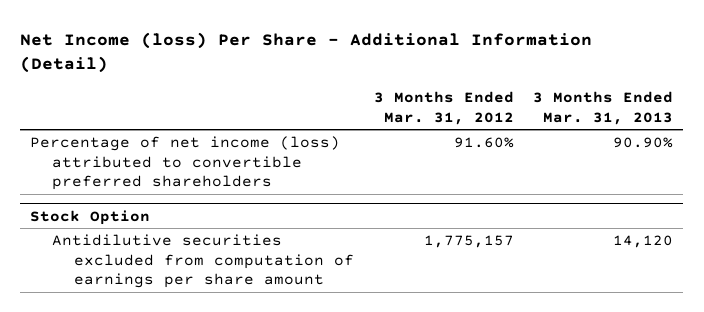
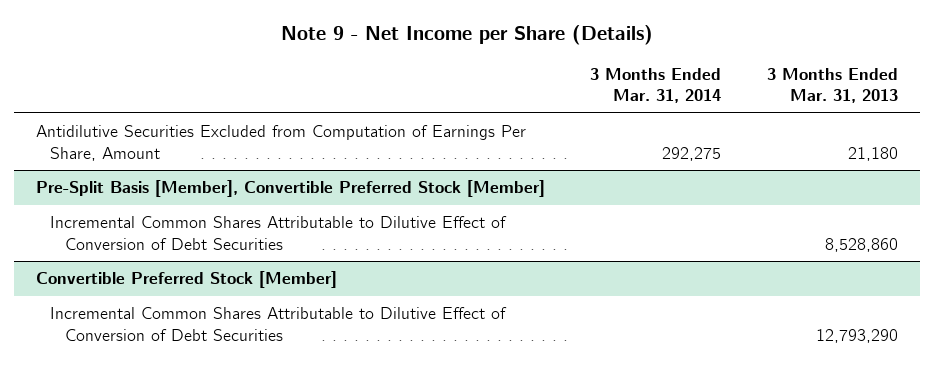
[20,31,593,74] Net Income (loss) Per Share - Additional Information (Detail) -> [280,24,653,45] Note 9 - Net Income per Share (Details)
[373,90,514,125] 3 Months Ended Mar. 31, 2012 -> none
none -> [590,67,722,104] 3 Months Ended Mar. 31, 2014
[30,135,341,191] Percentage of net income (loss) attributed to convertible preferred shareholders -> none
[30,209,151,225] Stock Option -> none
[51,233,354,289] Antidilutive securities excluded from computation of earnings per share amount -> [36,125,527,161] Antidilutive Securities Excluded from Computation of Earnings Per Share, Amount
[613,234,674,248] 14,120 -> [847,146,898,161] 21,180
none -> [36,180,546,198] Pre-Split Basis [Member], Convertible Preferred Stock [Member]
none -> [50,216,508,250] Incremental Common Shares Attributable to Dilutive Effect of Conversion of Debt Securities
none -> [36,271,338,289] Convertible Preferred Stock [Member]
none -> [50,307,508,341] Incremental Common Shares Attributable to Dilutive Effect of Conversion of Debt Securities

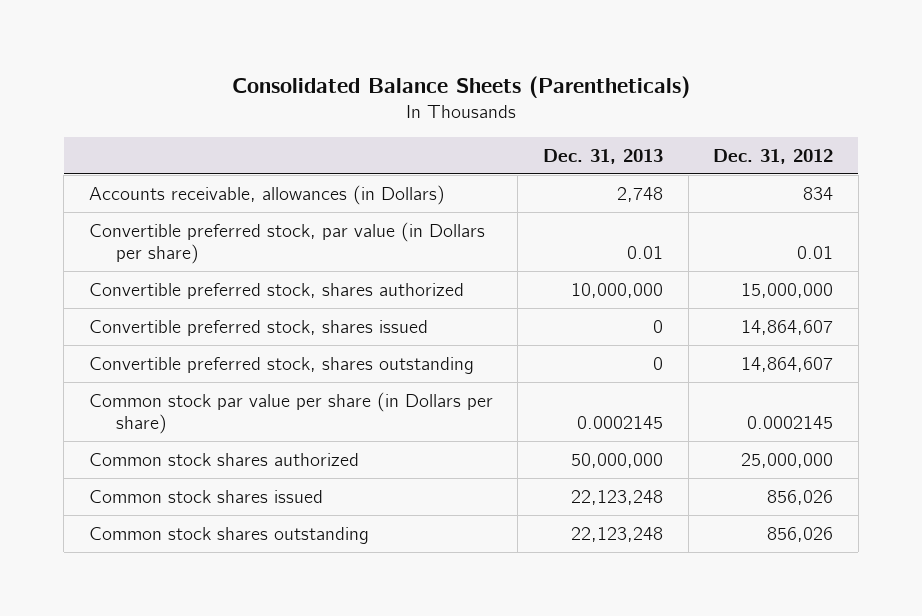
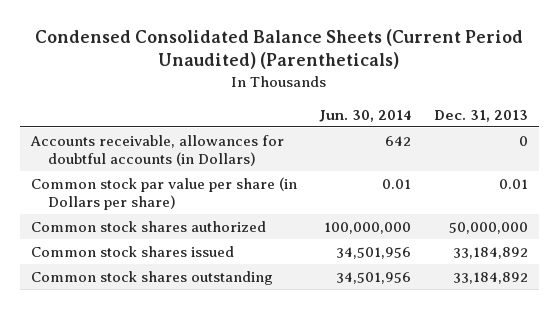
[232,75,691,98] Consolidated Balance Sheets (Parentheticals) -> [35,29,524,70] Condensed Consolidated Balance Sheets (Current Period Unaudited) (Parentheticals)
[713,148,834,164] Dec. 31, 2012 -> none
none -> [319,109,412,122] Jun. 30, 2014
[88,221,485,265] Convertible preferred stock, par value (in Dollars per share) -> none
[88,282,464,299] Convertible preferred stock, shares authorized -> none
[88,319,428,336] Convertible preferred stock, shares issued -> none
[88,356,474,374] Convertible preferred stock, shares outstanding -> none
[88,184,445,205] Accounts receivable, allowances (in Dollars) -> [29,134,284,167] Accounts receivable, allowances for doubtful accounts (in Dollars)
[617,186,664,202] 2,748 -> [518,135,528,146] 0
[577,416,664,430] 0.0002145 -> [498,178,528,189] 0.01
[571,489,664,505] 22,123,248 -> [452,246,528,259] 33,184,892
[571,526,664,542] 22,123,248 -> [452,271,528,284] 33,184,892

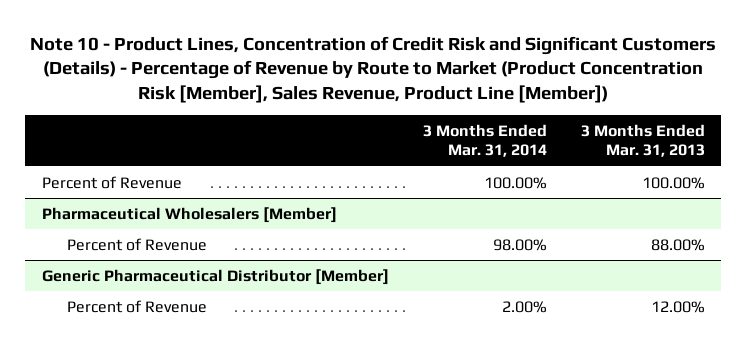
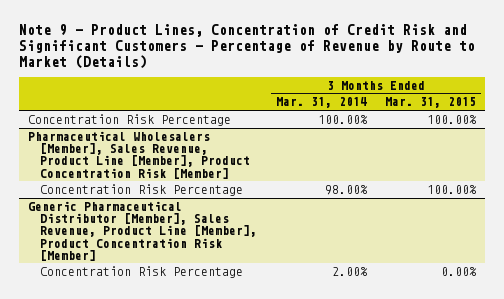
[30,35,717,104] Note 10 - Product Lines, Concentration of Credit Risk and Significant Customers (Details) - Percentage of Revenue by Route to Market (Product Concentration Risk [Member], Sales Revenue, Product Line [Member]) -> [19,24,476,69] Note 9 - Product Lines, Concentration of Credit Risk and Significant Customers - Percentage of Revenue by Route to Market (Details)
[580,123,705,158] 3 Months Ended Mar. 31, 2013 -> none
none -> [384,97,476,109] Mar. 31, 2015
[41,206,337,223] Pharmaceutical Wholesalers [Member] -> none
[41,268,389,285] Generic Pharmaceutical Distributor [Member] -> none
[41,175,182,189] Percent of Revenue -> [28,114,232,127] Concentration Risk Percentage
none -> [28,131,251,179] Pharmaceutical Wholesalers [Member], Sales Revenue, Product Line [Member], Product Concentration Risk [Member]
[66,237,207,251] Percent of Revenue -> [40,184,244,197] Concentration Risk Percentage
none -> [28,201,258,261] Generic Pharmaceutical Distributor [Member], Sales Revenue, Product Line [Member], Product Concentration Risk [Member]
[66,299,207,313] Percent of Revenue -> [40,266,244,279] Concentration Risk Percentage

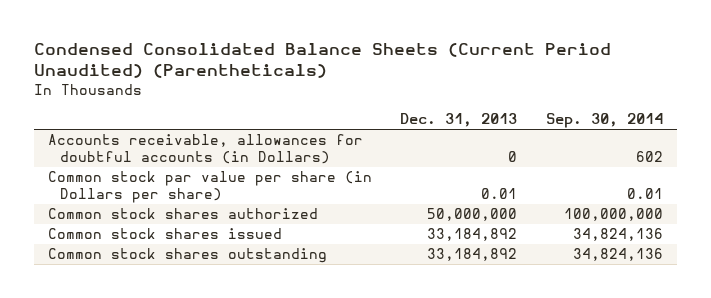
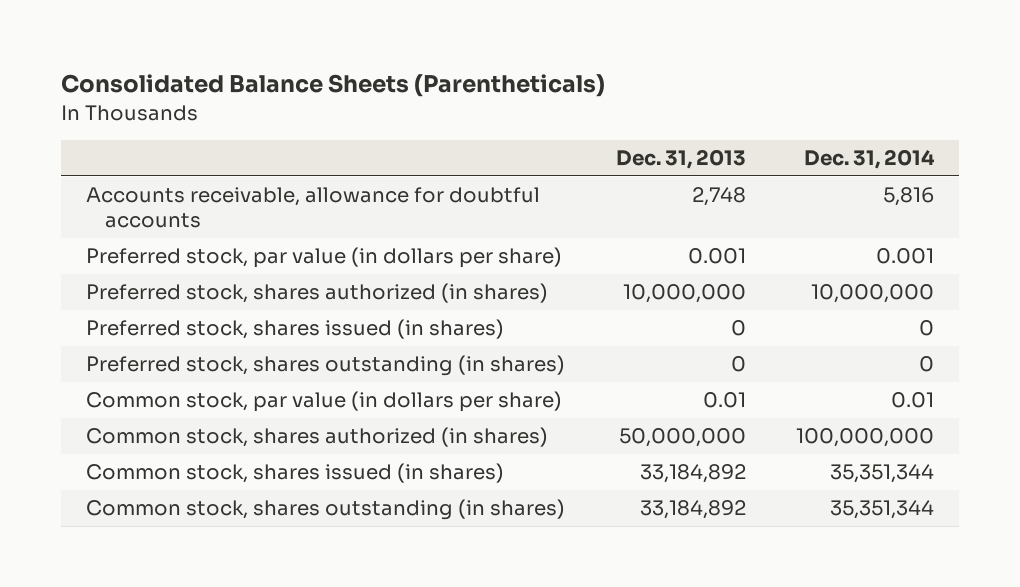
[33,42,611,79] Condensed Consolidated Balance Sheets (Current Period Unaudited) (Parentheticals) -> [61,74,606,98] Consolidated Balance Sheets (Parentheticals)
[546,113,664,129] Sep. 30, 2014 -> none
none -> [803,149,935,170] Dec. 31, 2014
[47,134,363,165] Accounts receivable, allowances for doubtful accounts (in Dollars) -> [86,187,541,229] Accounts receivable, allowance for doubtful accounts
[508,151,518,163] 0 -> [691,187,746,207] 2,748
none -> [86,247,563,269] Preferred stock, par value (in dollars per share)
none -> [86,283,549,304] Preferred stock, shares authorized (in shares)
none -> [86,319,505,340] Preferred stock, shares issued (in shares)
none -> [86,355,566,377] Preferred stock, shares outstanding (in shares)
[47,171,372,204] Common stock par value per share (in Dollars per share) -> [86,391,563,413] Common stock, par value (in dollars per share)
[47,208,318,220] Common stock shares authorized -> [86,427,549,448] Common stock, shares authorized (in shares)
[47,228,282,240] Common stock shares issued -> [86,463,505,484] Common stock, shares issued (in shares)
[47,248,327,264] Common stock shares outstanding -> [86,499,566,521] Common stock, shares outstanding (in shares)

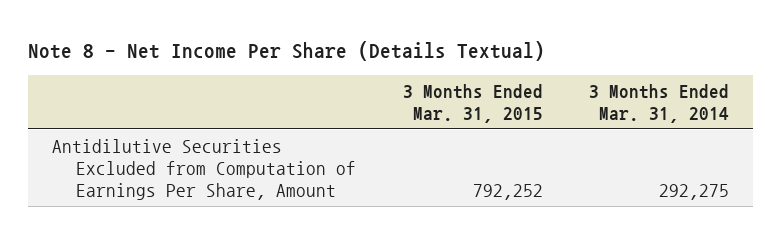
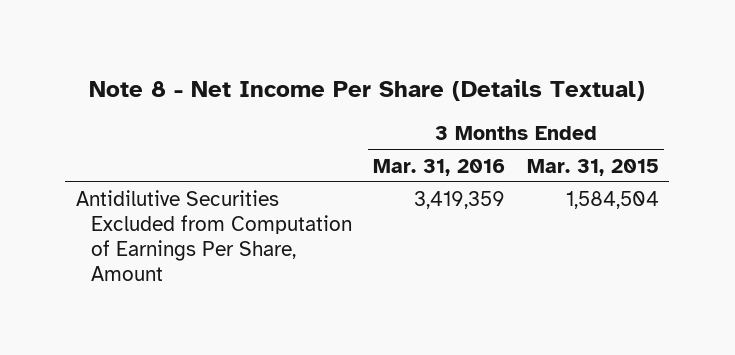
[589,83,730,123] 3 Months Ended Mar. 31, 2014 -> none
none -> [373,158,506,176] Mar. 31, 2016
[472,183,543,200] 792,252 -> [565,191,659,210] 1,584,504

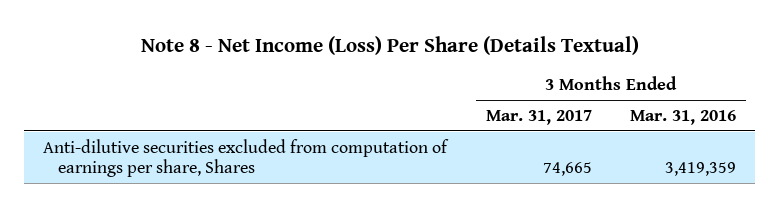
[89,78,646,101] Note 8 - Net Income Per Share (Details Textual) -> [140,35,639,55] Note 8 - Net Income (Loss) Per Share (Details Textual)
[526,158,659,176] Mar. 31, 2015 -> none
none -> [485,109,592,125] Mar. 31, 2017
[76,190,352,281] Antidilutive Securities Excluded from Computation of Earnings Per Share, Amount -> [43,138,450,178] Anti-dilutive securities excluded from computation of earnings per share, Shares

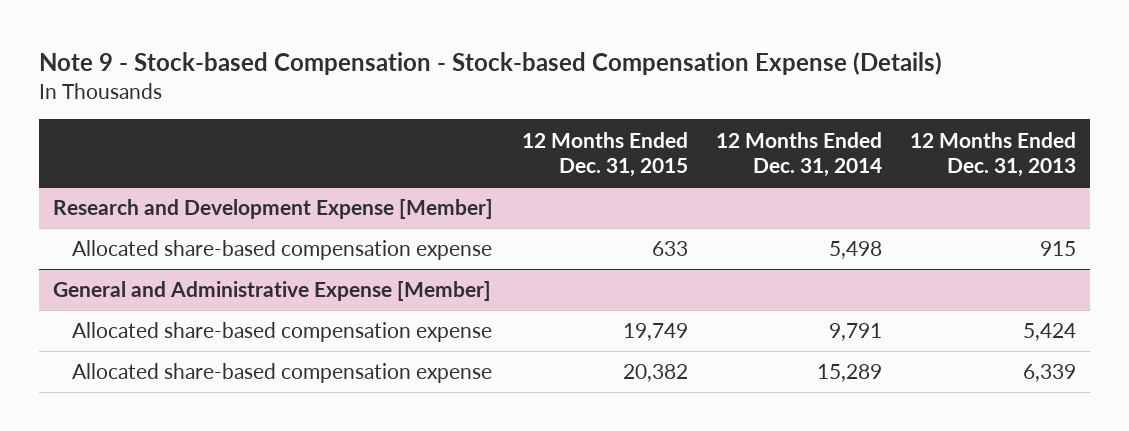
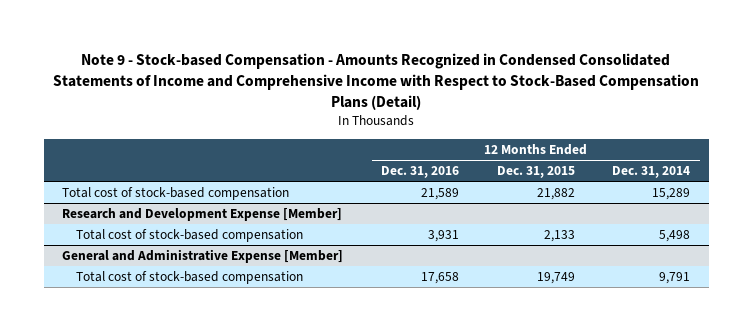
[39,52,943,76] Note 9 - Stock-based Compensation - Stock-based Compensation Expense (Details) -> [53,52,700,110] Note 9 - Stock-based Compensation - Amounts Recognized in Condensed Consolidated Statements of Income and Comprehensive Income with Respect to Stock-Based Compensation Plans (Detail)
[909,131,1076,177] 12 Months Ended Dec. 31, 2013 -> none
none -> [381,166,460,179] Dec. 31, 2016
none -> [62,187,290,201] Total cost of stock-based compensation
[72,240,493,261] Allocated share-based compensation expense -> [75,229,303,243] Total cost of stock-based compensation
[651,241,688,257] 633 -> [543,230,575,243] 2,133
[72,363,493,384] Allocated share-based compensation expense -> none
[72,322,493,343] Allocated share-based compensation expense -> [75,271,303,285] Total cost of stock-based compensation

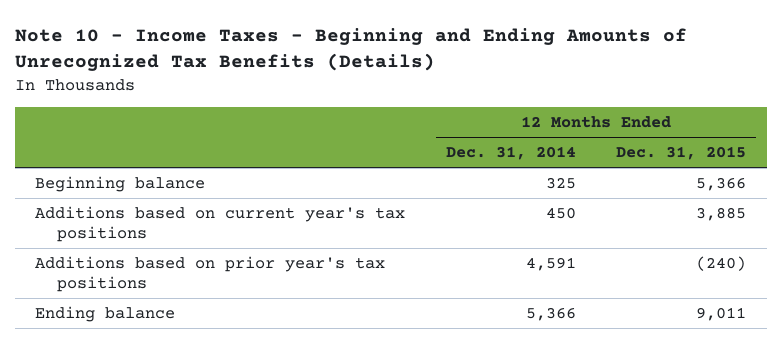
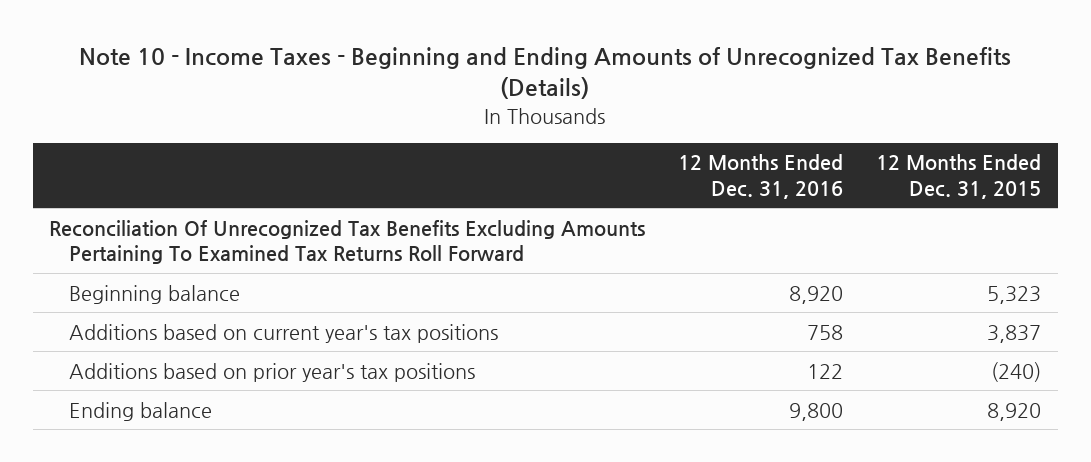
[445,145,576,160] Dec. 31, 2014 -> none
none -> [678,154,844,200] 12 Months Ended Dec. 31, 2016
none -> [49,219,646,265] Reconciliation Of Unrecognized Tax Benefits Excluding Amounts Pertaining To Examined Tax Returns Roll Forward
[696,176,747,191] 5,366 -> [987,285,1042,304] 5,323
[696,206,747,221] 3,885 -> [987,324,1042,343] 3,837
[696,306,747,321] 9,011 -> [987,402,1042,421] 8,920

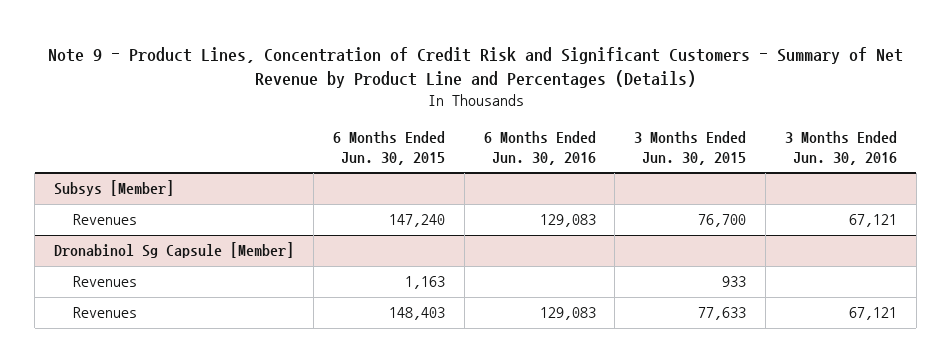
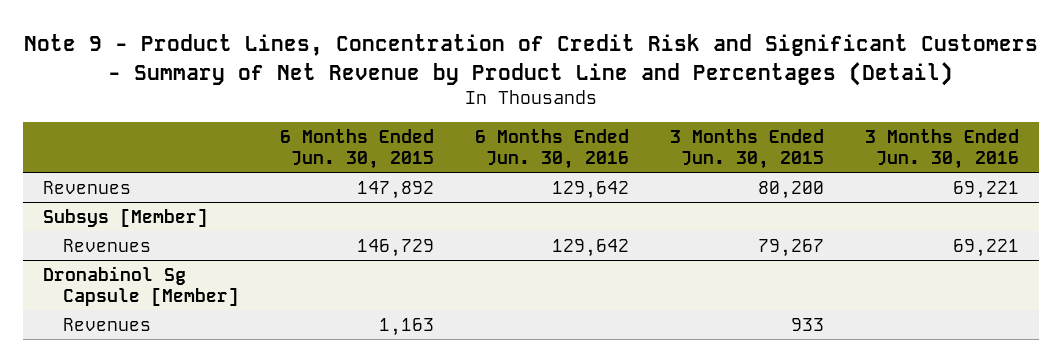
[47,46,903,89] Note 9 - Product Lines, Concentration of Credit Risk and Significant Customers - Summary of Net Revenue by Product Line and Percentages (Details) -> [24,34,1039,86] Note 9 - Product Lines, Concentration of Credit Risk and Significant Customers - Summary of Net Revenue by Product Line and Percentages (Detail)
none -> [43,180,132,194] Revenues
[388,214,445,228] 147,240 -> [357,238,435,257] 146,729
[539,214,596,228] 129,083 -> [552,238,630,257] 129,642
[698,214,747,228] 76,700 -> [757,238,824,257] 79,267
[848,214,897,228] 67,121 -> [952,238,1019,257] 69,221
[73,307,138,319] Revenues -> none

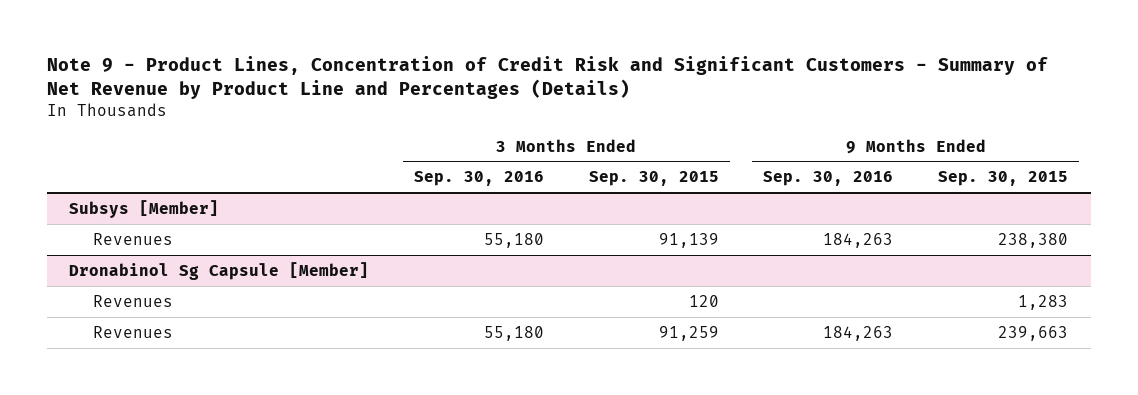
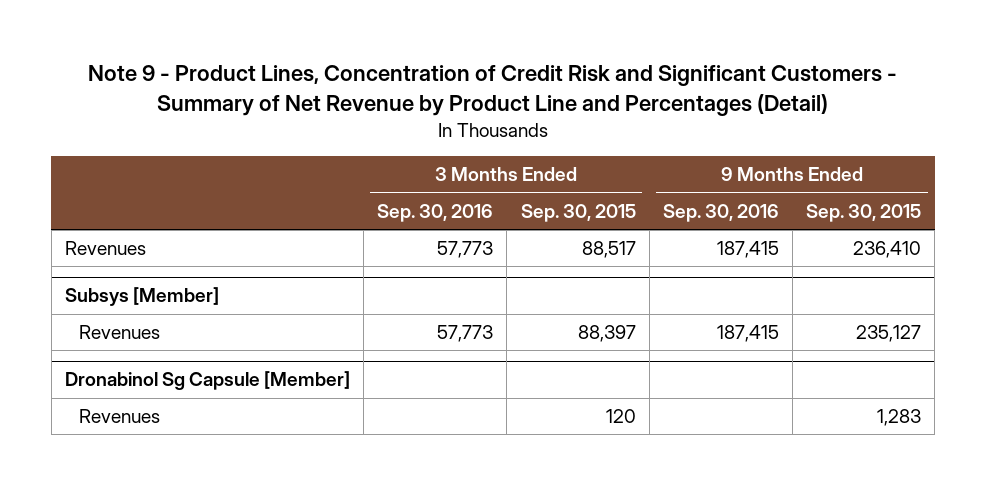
[47,55,1049,99] Note 9 - Product Lines, Concentration of Credit Risk and Significant Customers - Summary of Net Revenue by Product Line and Percentages (Details) -> [88,65,898,117] Note 9 - Product Lines, Concentration of Credit Risk and Significant Customers - Summary of Net Revenue by Product Line and Percentages (Detail)
none -> [65,241,147,256] Revenues
[484,232,545,248] 55,180 -> [437,325,494,343] 57,773
[658,232,719,248] 91,139 -> [577,325,636,343] 88,397
[823,232,894,248] 184,263 -> [716,325,779,343] 187,415
[998,232,1069,248] 238,380 -> [856,325,922,343] 235,127
[93,325,174,338] Revenues -> none

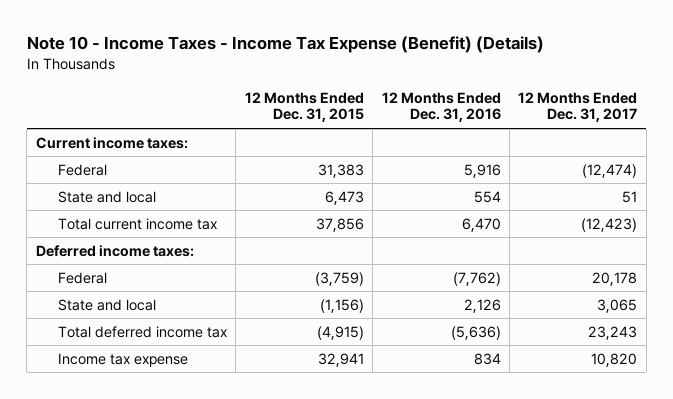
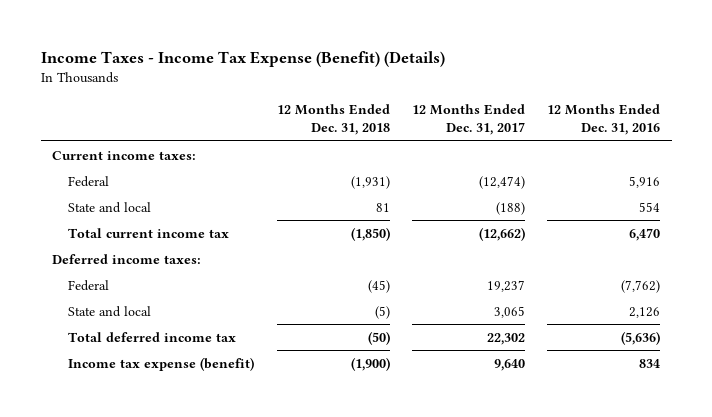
[26,36,544,54] Note 10 - Income Taxes - Income Tax Expense (Benefit) (Details) -> [40,50,445,67] Income Taxes - Income Tax Expense (Benefit) (Details)
[244,91,364,123] 12 Months Ended Dec. 31, 2015 -> none
none -> [276,103,390,135] 12 Months Ended Dec. 31, 2018
[622,190,638,203] 51 -> [495,201,525,215] (188)
[581,217,638,232] (12,423) -> [478,226,525,241] (12,662)
[592,271,638,286] 20,178 -> [486,279,525,292] 19,237
[588,325,638,340] 23,243 -> [486,332,525,345] 22,302
[57,352,188,367] Income tax expense -> [68,356,255,371] Income tax expense (benefit)
[591,352,638,367] 10,820 -> [493,358,525,371] 9,640

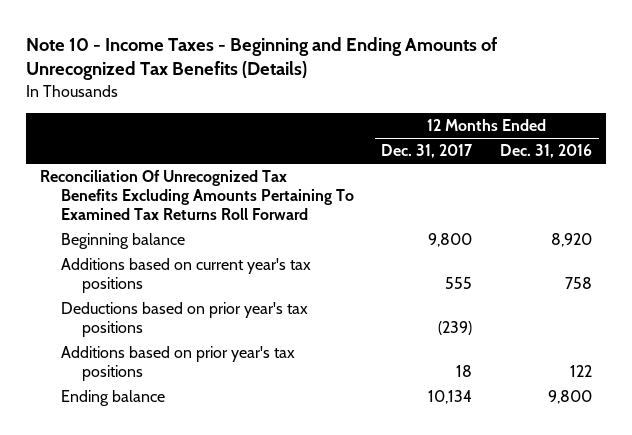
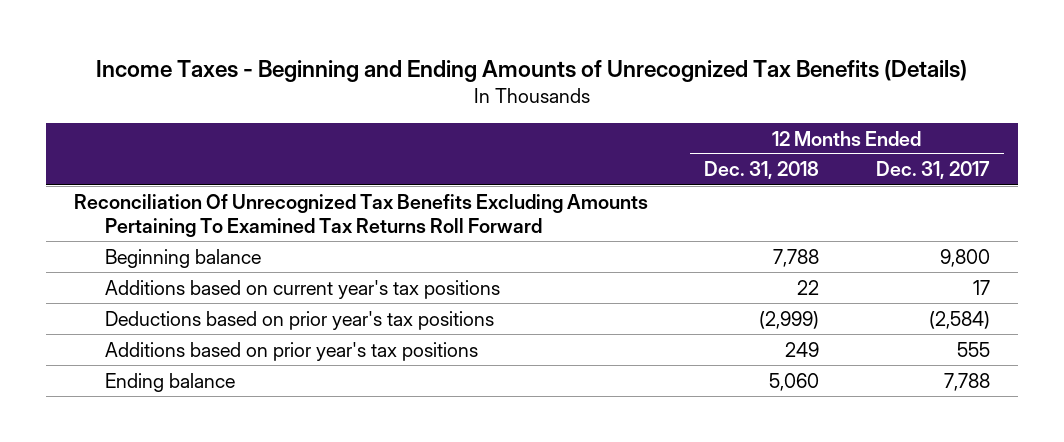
[25,36,497,81] Note 10 - Income Taxes - Beginning and Ending Amounts of Unrecognized Tax Benefits (Details) -> [95,59,967,82] Income Taxes - Beginning and Ending Amounts of Unrecognized Tax Benefits (Details)
[499,144,592,159] Dec. 31, 2016 -> none
none -> [704,161,820,180] Dec. 31, 2018
[445,277,473,290] 555 -> [972,279,990,295] 17
[438,321,473,336] (239) -> [928,310,990,329] (2,584)
[456,365,473,378] 18 -> [956,341,990,357] 555
[428,390,473,405] 10,134 -> [943,372,990,391] 7,788

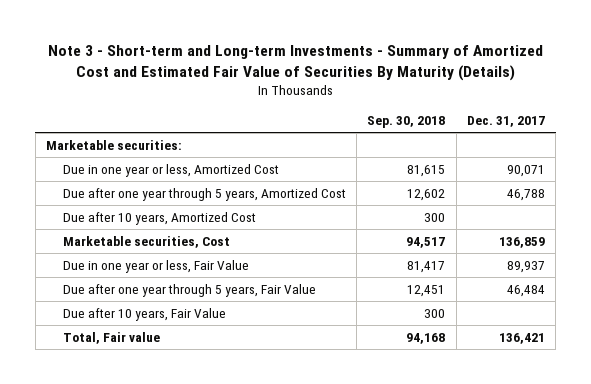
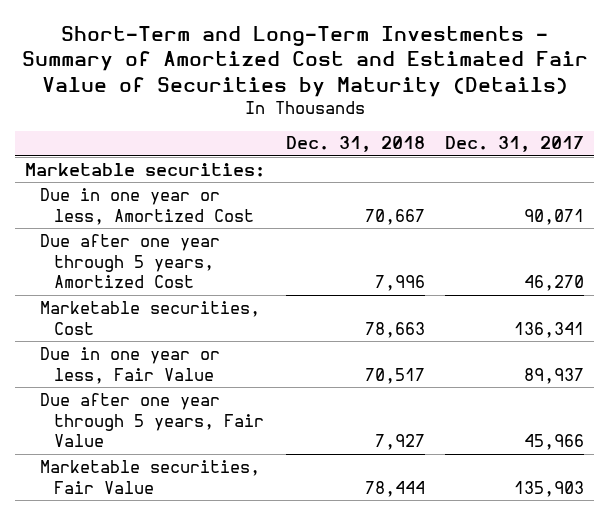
[47,45,543,81] Note 3 - Short-term and Long-term Investments - Summary of Amortized Cost and Estimated Fair Value of Securities By Maturity (Details) -> [21,25,588,97] Short-Term and Long-Term Investments - Summary of Amortized Cost and Estimated Fair Value of Securities by Maturity (Details)
[367,115,446,128] Sep. 30, 2018 -> none
none -> [285,136,425,153] Dec. 31, 2018
[62,211,256,225] Due after 10 years, Amortized Cost -> none
[507,188,546,201] 46,788 -> [523,275,584,292] 46,270
[499,236,546,248] 136,859 -> [513,321,584,338] 136,341
[62,307,226,321] Due after 10 years, Fair Value -> none
[507,284,546,297] 46,484 -> [523,434,584,451] 45,966
[62,331,160,344] Total, Fair value -> [39,459,260,494] Marketable securities, Fair Value
[499,332,546,344] 136,421 -> [513,480,584,497] 135,903

